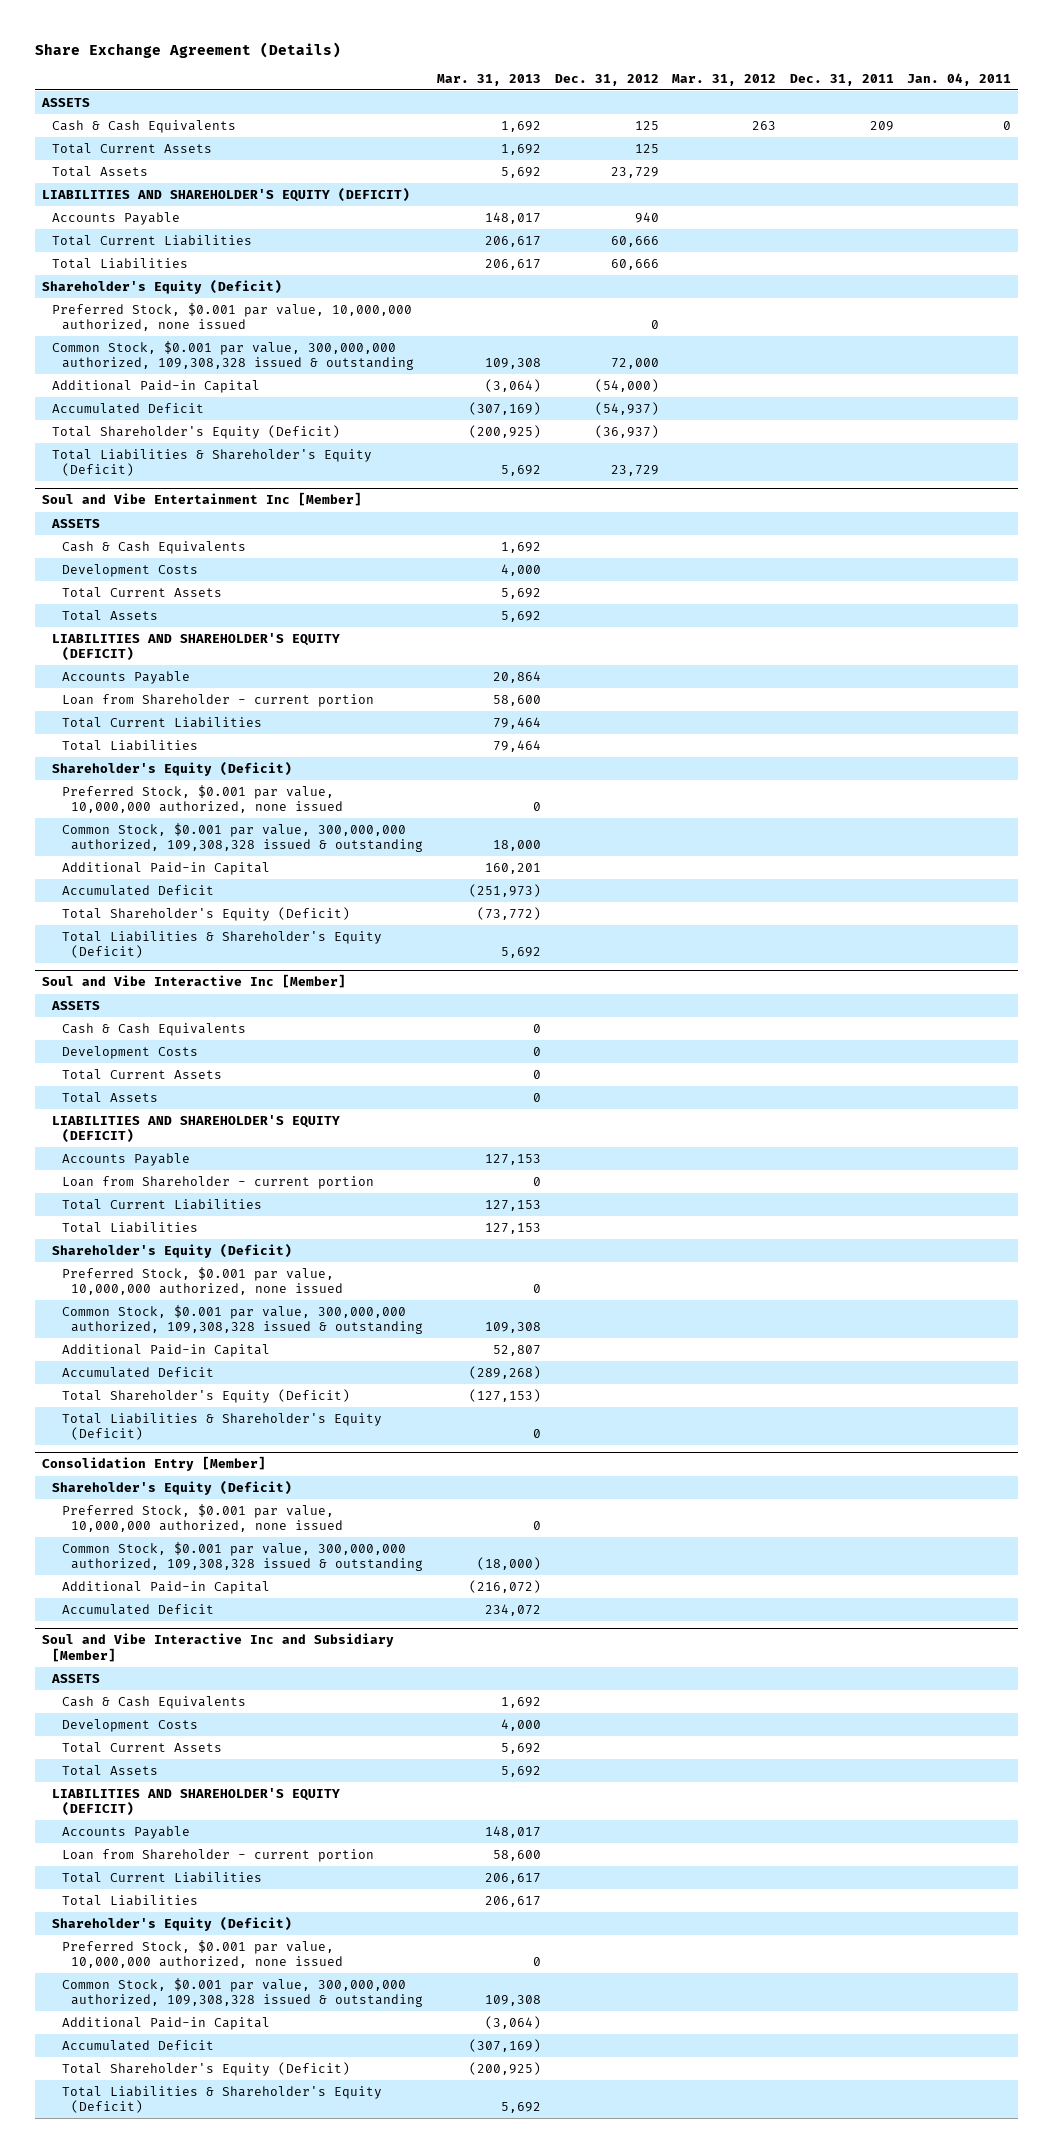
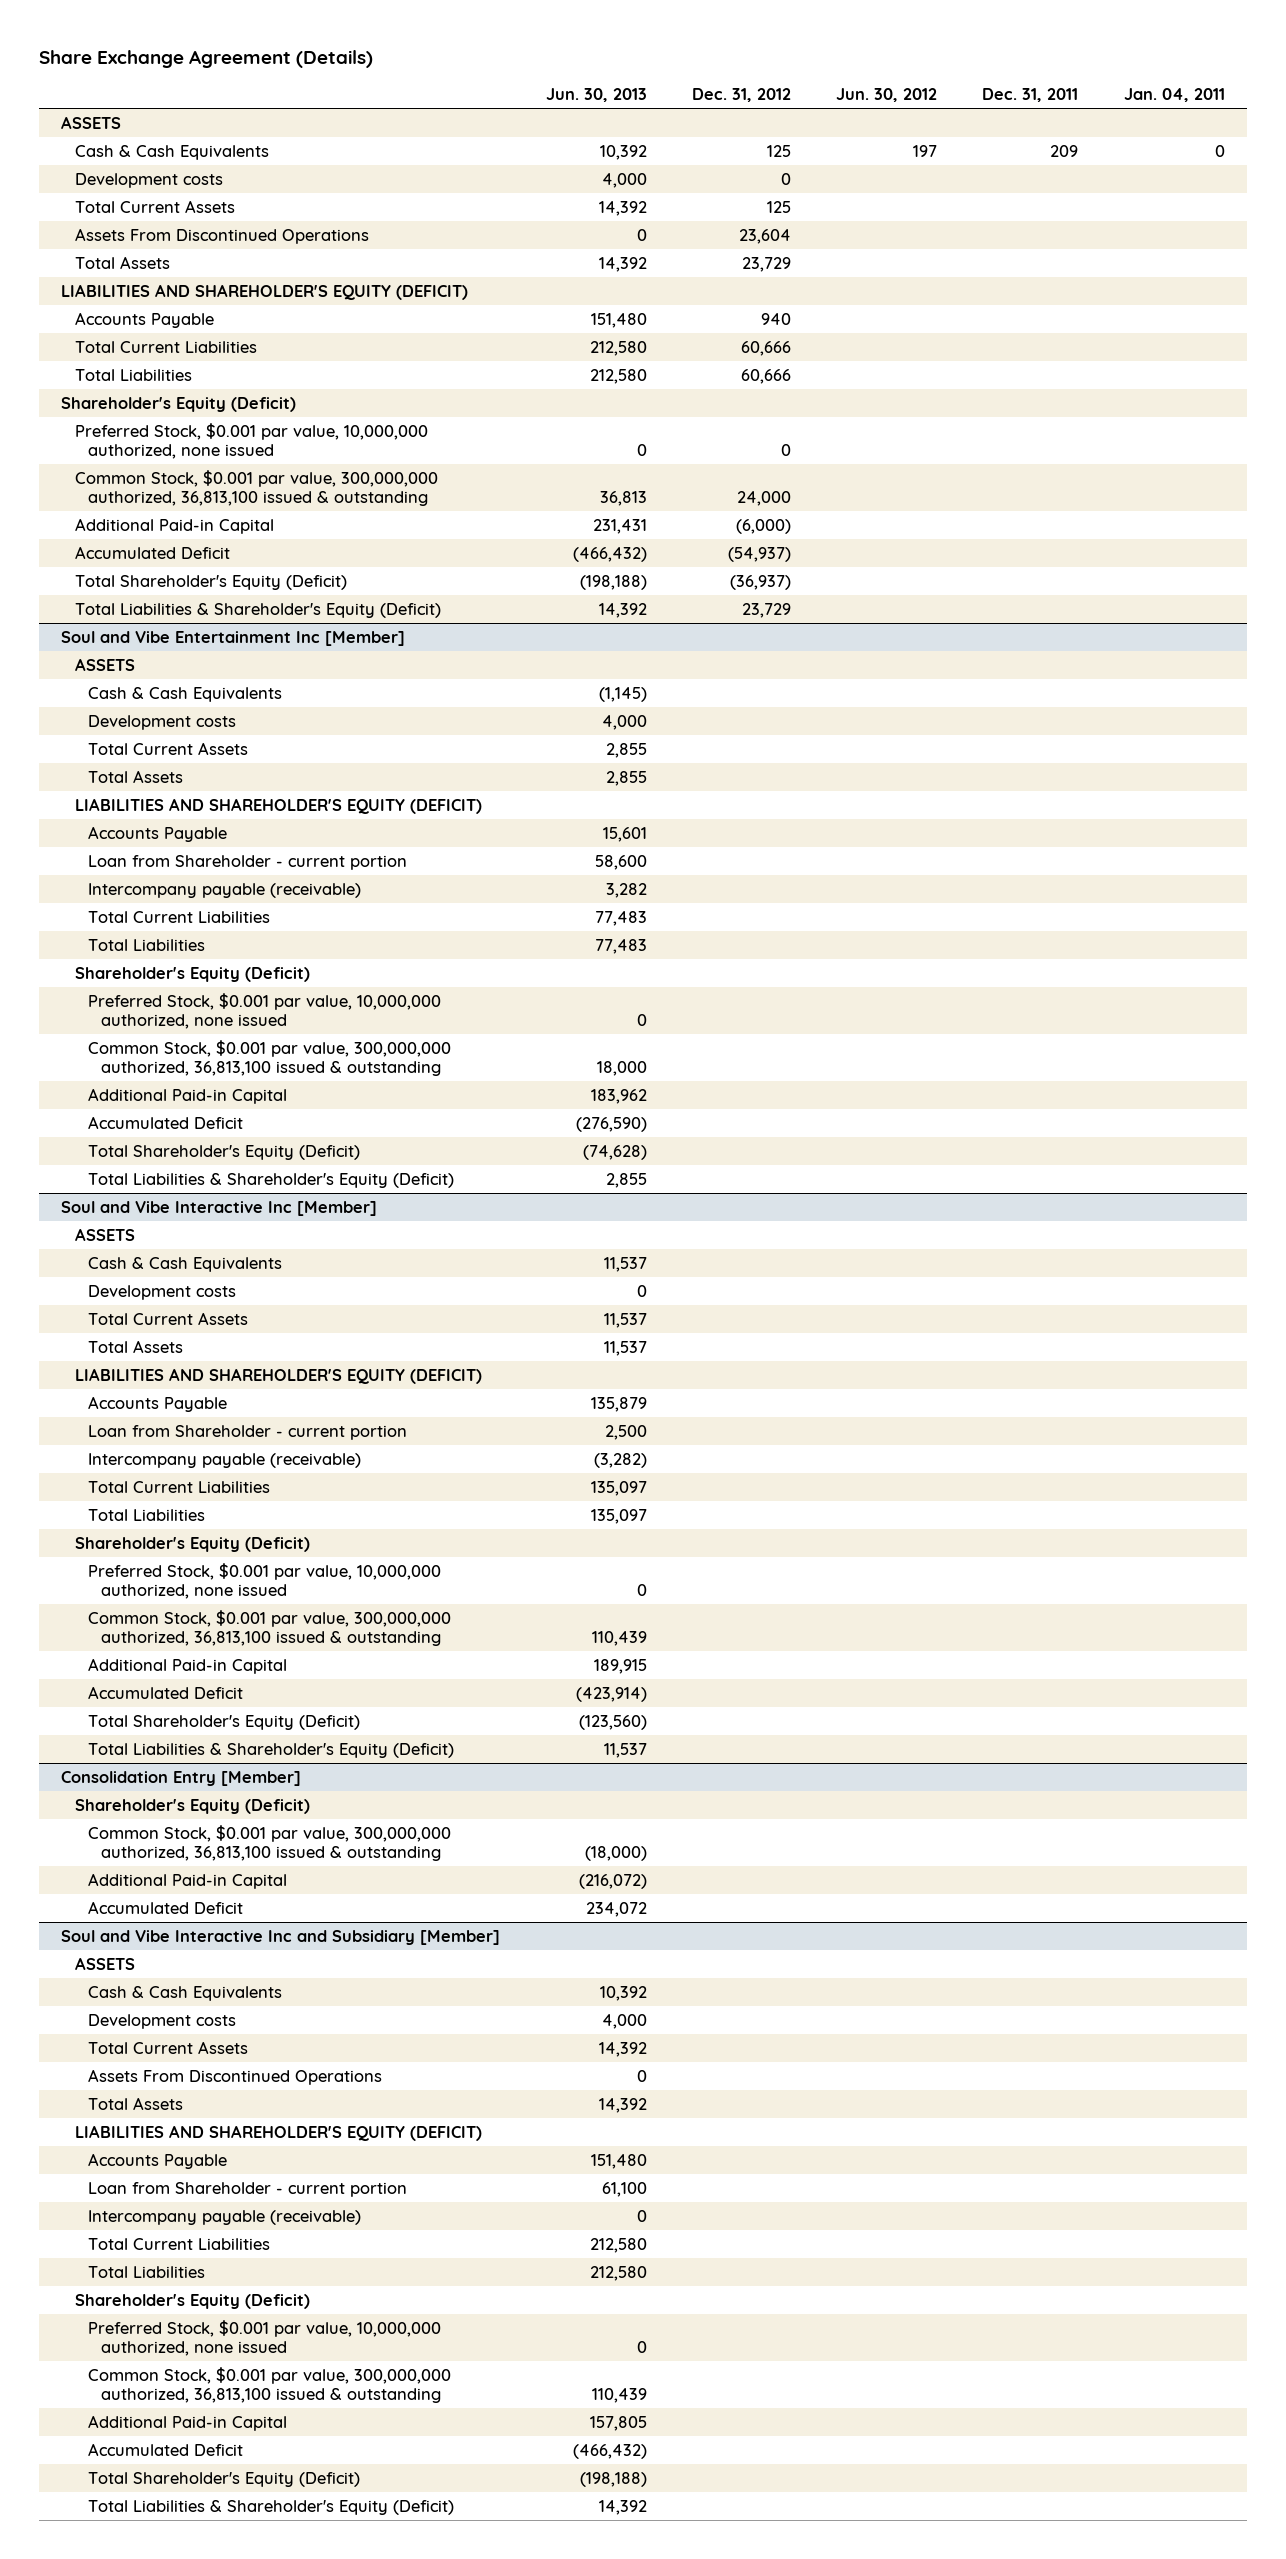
[437,73,542,86] Mar. 31, 2013 -> none
[672,73,777,86] Mar. 31, 2012 -> none
none -> [545,88,647,103] Jun. 30, 2013
none -> [836,88,938,103] Jun. 30, 2012
none -> [74,172,223,188] Development costs
none -> [74,227,369,244] Assets From Discontinued Operations
[51,340,414,371] Common Stock, $0.001 par value, 300,000,000 authorized, 109,308,328 issued & outstanding -> [74,469,438,507] Common Stock, $0.001 par value, 300,000,000 authorized, 36,813,100 issued & outstanding
[610,358,659,370] 72,000 -> [736,491,791,507] 24,000
[594,378,659,392] (54,000) -> [735,518,791,534] (6,000)
[61,563,198,577] Development Costs -> [87,714,236,730] Development costs
none -> [87,882,361,898] Intercompany payable (receivable)
[61,822,424,853] Common Stock, $0.001 par value, 300,000,000 authorized, 109,308,328 issued & outstanding -> [87,1039,451,1077] Common Stock, $0.001 par value, 300,000,000 authorized, 36,813,100 issued & outstanding
[61,1045,198,1059] Development Costs -> [87,1284,236,1300] Development costs
none -> [87,1452,361,1468] Intercompany payable (receivable)
[61,1304,424,1335] Common Stock, $0.001 par value, 300,000,000 authorized, 109,308,328 issued & outstanding -> [87,1609,451,1647] Common Stock, $0.001 par value, 300,000,000 authorized, 36,813,100 issued & outstanding
[61,1503,344,1533] Preferred Stock, $0.001 par value, 10,000,000 authorized, none issued -> none
[61,1541,424,1572] Common Stock, $0.001 par value, 300,000,000 authorized, 109,308,328 issued & outstanding -> [87,1824,451,1862] Common Stock, $0.001 par value, 300,000,000 authorized, 36,813,100 issued & outstanding
[61,1718,198,1732] Development Costs -> [87,2013,236,2029] Development costs
none -> [87,2068,382,2085] Assets From Discontinued Operations
none -> [87,2209,361,2225] Intercompany payable (receivable)
[61,1977,424,2008] Common Stock, $0.001 par value, 300,000,000 authorized, 109,308,328 issued & outstanding -> [87,2366,451,2404] Common Stock, $0.001 par value, 300,000,000 authorized, 36,813,100 issued & outstanding

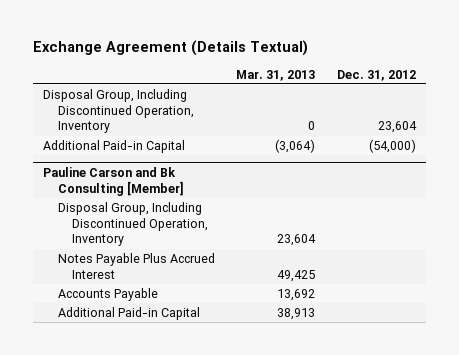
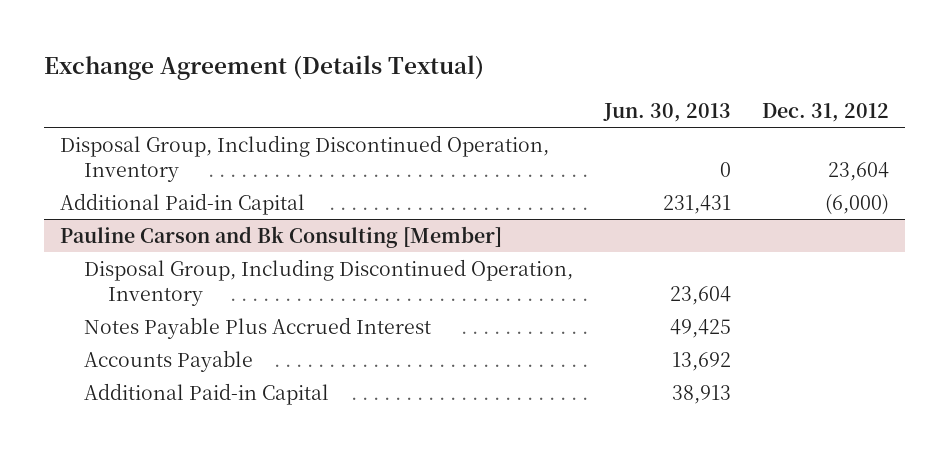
[236,69,316,81] Mar. 31, 2013 -> none
none -> [603,102,732,122] Jun. 30, 2013
[368,139,416,154] (54,000) -> [825,193,890,215] (6,000)

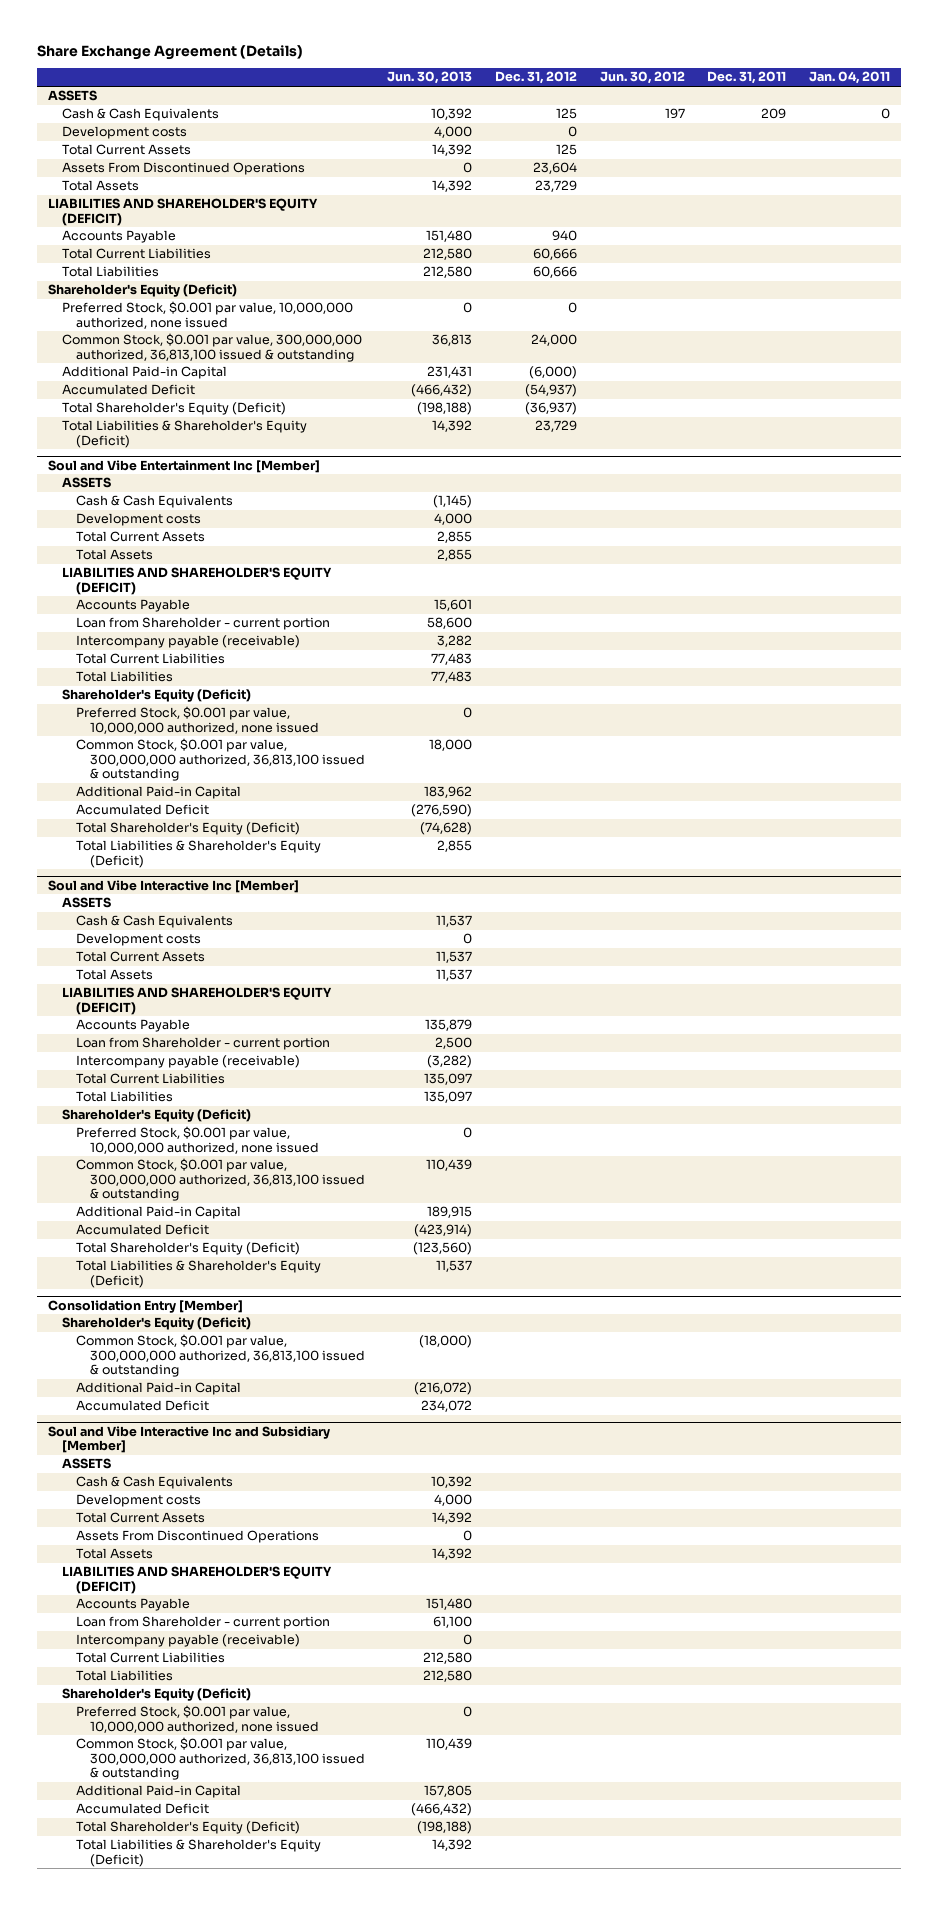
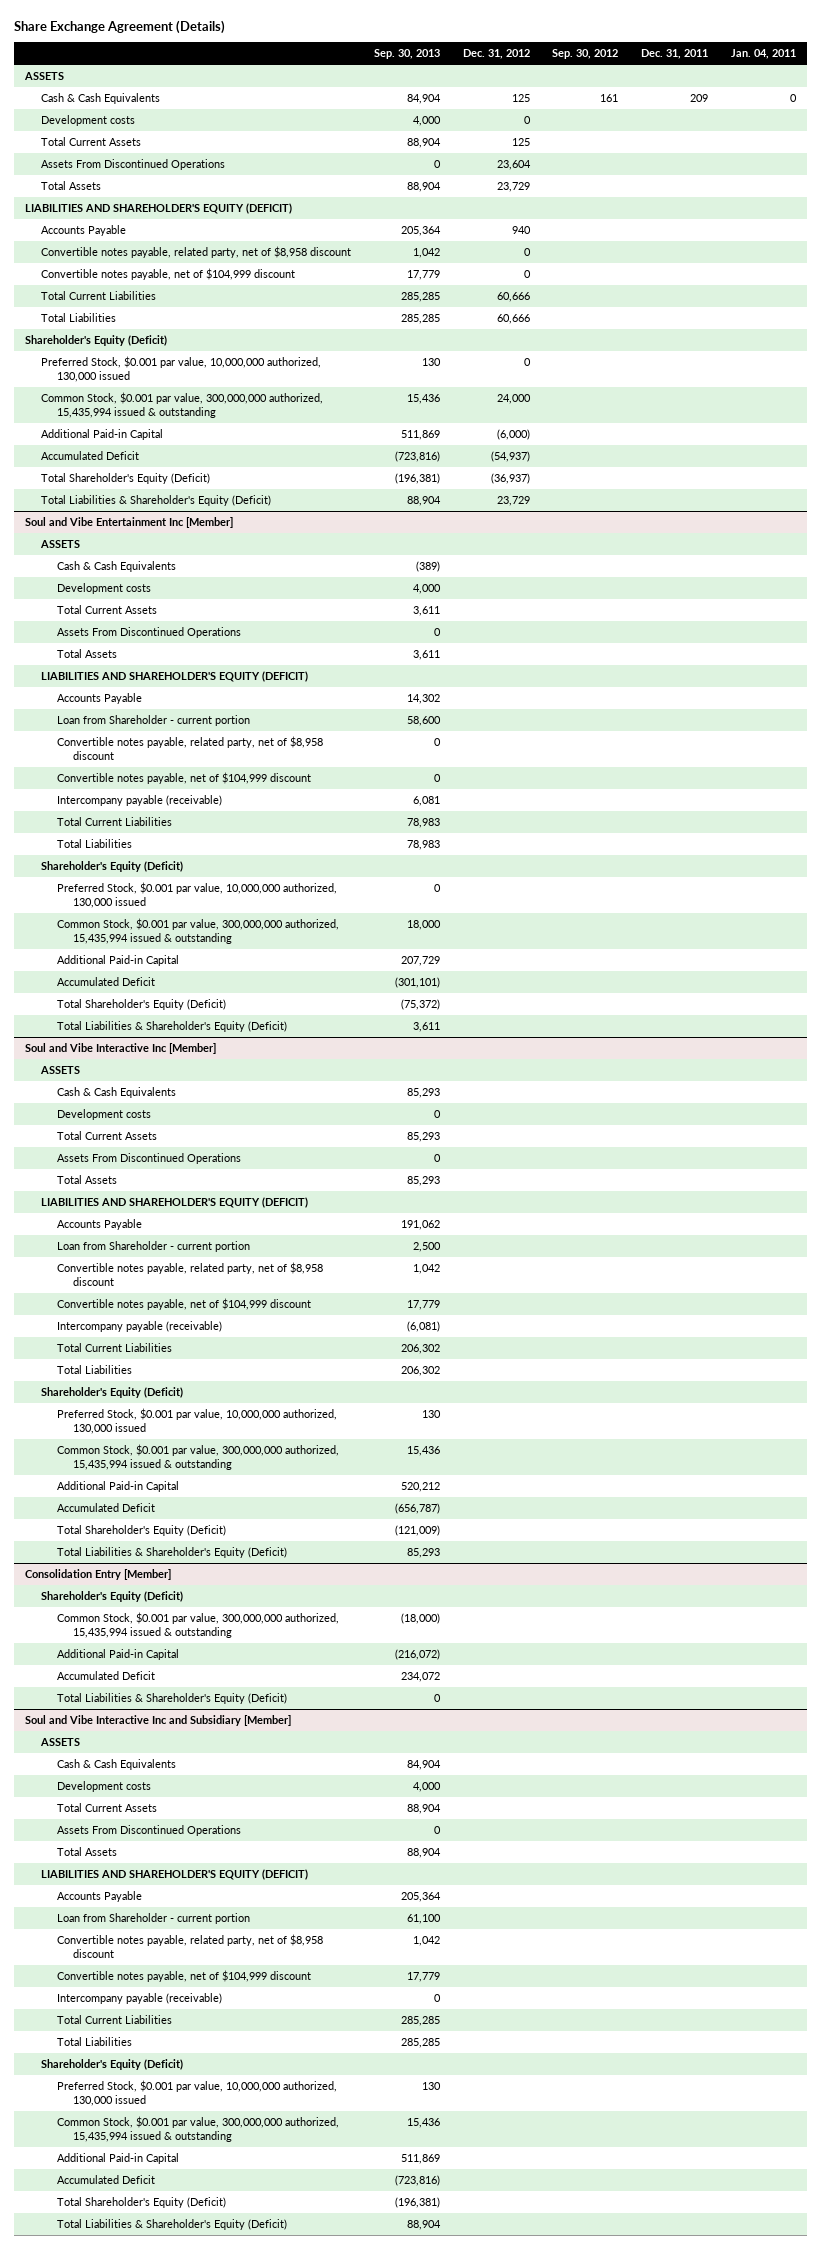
[387,71,473,85] Jun. 30, 2013 -> none
[599,71,685,85] Jun. 30, 2012 -> none
none -> [373,49,440,60] Sep. 30, 2013
none -> [552,49,619,60] Sep. 30, 2012
none -> [41,246,352,259] Convertible notes payable, related party, net of $8,958 discount
none -> [41,268,296,281] Convertible notes payable, net of $104,999 discount
[61,301,353,329] Preferred Stock, $0.001 par value, 10,000,000 authorized, none issued -> [41,356,322,382] Preferred Stock, $0.001 par value, 10,000,000 authorized, 130,000 issued
[61,333,362,362] Common Stock, $0.001 par value, 300,000,000 authorized, 36,813,100 issued & outstanding -> [41,392,324,418] Common Stock, $0.001 par value, 300,000,000 authorized, 15,435,994 issued & outstanding
none -> [57,627,242,639] Assets From Discontinued Operations
none -> [57,736,324,760] Convertible notes payable, related party, net of $8,958 discount
none -> [57,772,312,785] Convertible notes payable, net of $104,999 discount
[75,706,319,734] Preferred Stock, $0.001 par value, 10,000,000 authorized, none issued -> [57,882,338,908] Preferred Stock, $0.001 par value, 10,000,000 authorized, 130,000 issued
[75,738,365,782] Common Stock, $0.001 par value, 300,000,000 authorized, 36,813,100 issued & outstanding -> [57,918,340,944] Common Stock, $0.001 par value, 300,000,000 authorized, 15,435,994 issued & outstanding
none -> [57,1153,242,1165] Assets From Discontinued Operations
none -> [57,1262,324,1286] Convertible notes payable, related party, net of $8,958 discount
none -> [57,1298,312,1311] Convertible notes payable, net of $104,999 discount
[75,1126,319,1154] Preferred Stock, $0.001 par value, 10,000,000 authorized, none issued -> [57,1408,338,1434] Preferred Stock, $0.001 par value, 10,000,000 authorized, 130,000 issued
[75,1158,365,1202] Common Stock, $0.001 par value, 300,000,000 authorized, 36,813,100 issued & outstanding -> [57,1444,340,1470] Common Stock, $0.001 par value, 300,000,000 authorized, 15,435,994 issued & outstanding
[75,1334,365,1378] Common Stock, $0.001 par value, 300,000,000 authorized, 36,813,100 issued & outstanding -> [57,1612,340,1638] Common Stock, $0.001 par value, 300,000,000 authorized, 15,435,994 issued & outstanding
none -> [57,1693,288,1705] Total Liabilities & Shareholder's Equity (Deficit)
none -> [57,1934,324,1958] Convertible notes payable, related party, net of $8,958 discount
none -> [57,1970,312,1983] Convertible notes payable, net of $104,999 discount
[75,1705,319,1733] Preferred Stock, $0.001 par value, 10,000,000 authorized, none issued -> [57,2080,338,2106] Preferred Stock, $0.001 par value, 10,000,000 authorized, 130,000 issued
[75,1737,365,1781] Common Stock, $0.001 par value, 300,000,000 authorized, 36,813,100 issued & outstanding -> [57,2116,340,2142] Common Stock, $0.001 par value, 300,000,000 authorized, 15,435,994 issued & outstanding

